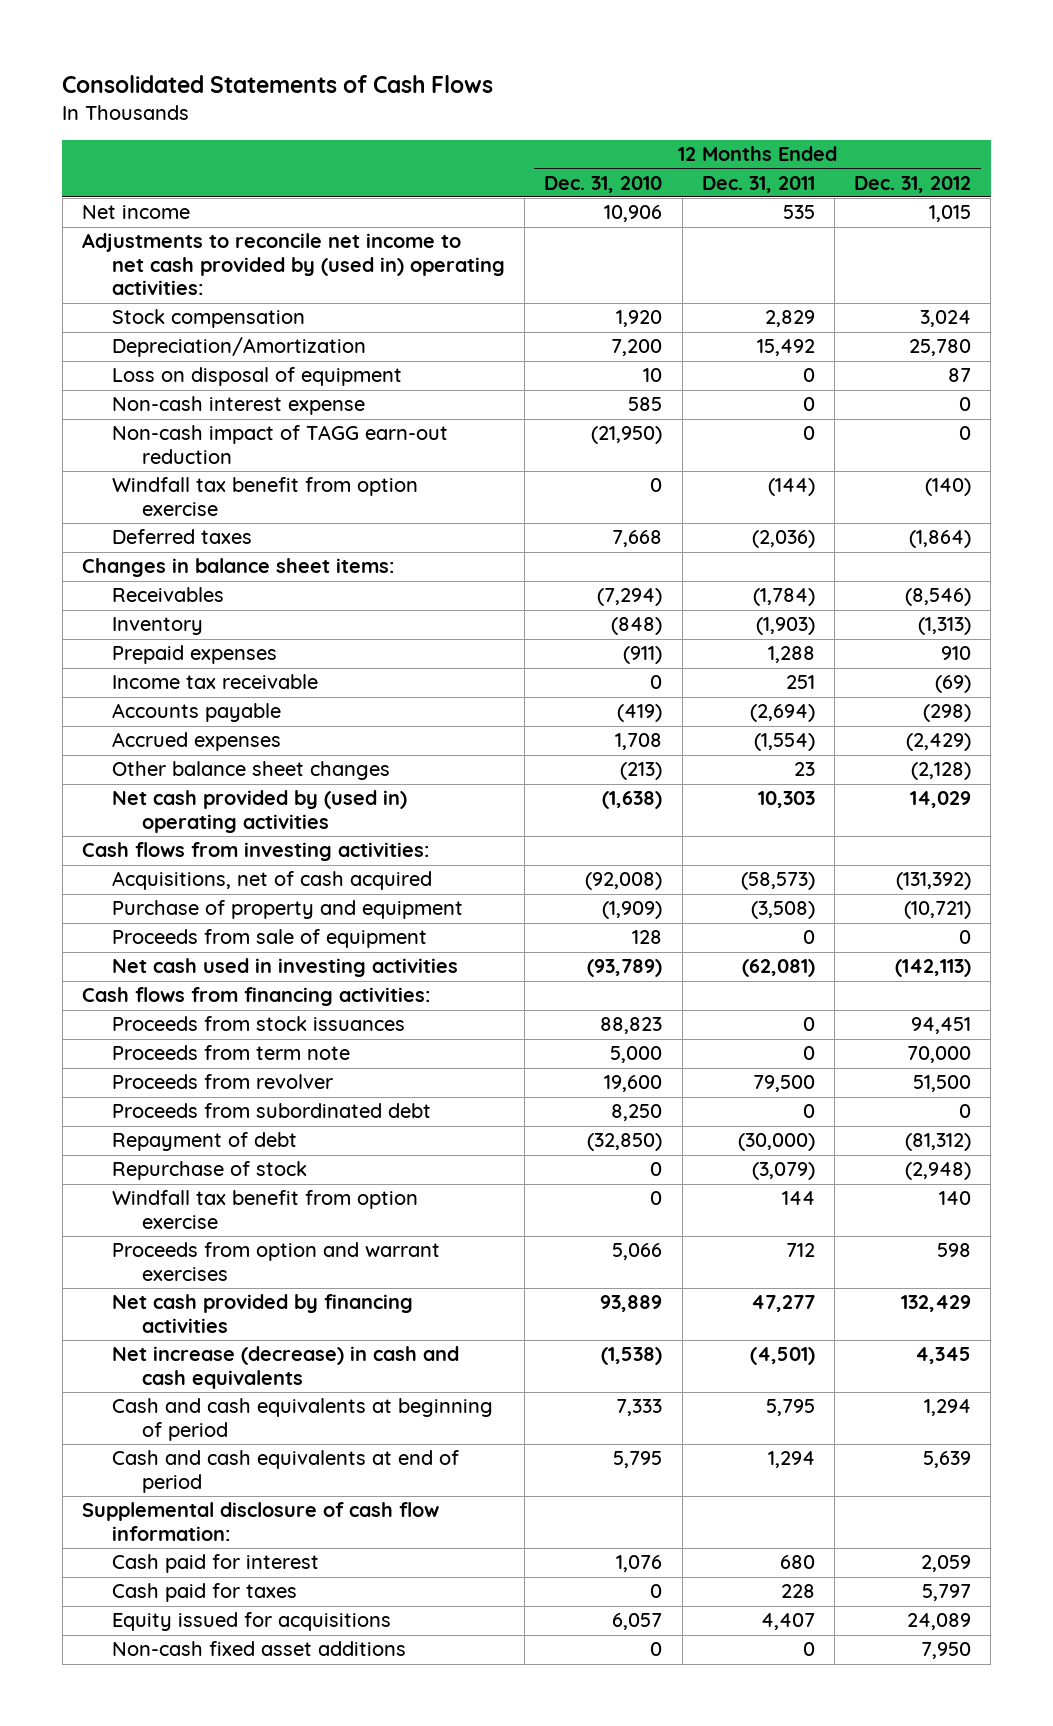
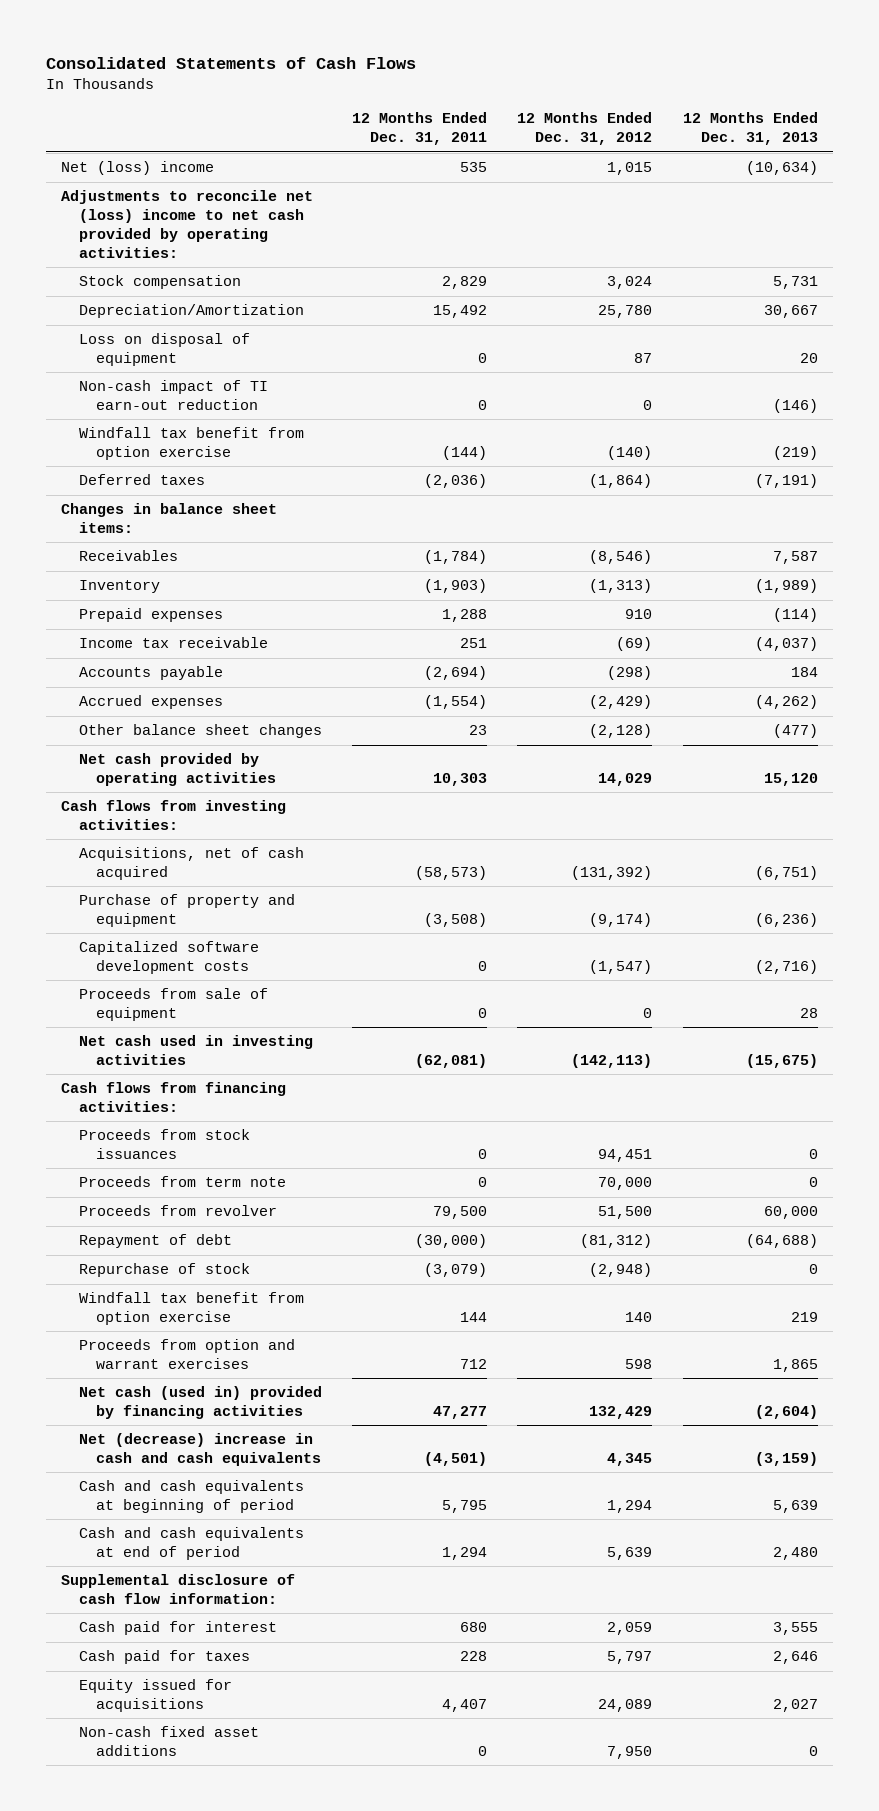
[544,175,663,193] Dec. 31, 2010 -> none
none -> [682,112,818,146] 12 Months Ended Dec. 31, 2013
[82,205,191,220] Net income -> [61,161,215,176] Net (loss) income
[82,233,505,296] Adjustments to reconcile net income to net cash provided by (used in) operating activities: -> [61,190,314,258] Adjustments to reconcile net (loss) income to net cash provided by operating activities:
[111,396,365,416] Non-cash interest expense -> none
[111,425,448,464] Non-cash impact of TAGG earn-out reduction -> [78,380,268,411] Non-cash impact of TI earn-out reduction
[111,790,407,833] Net cash provided by (used in) operating activities -> [78,753,277,787] Net cash provided by operating activities
[904,901,972,920] (10,721) -> [589,913,653,928] (9,174)
none -> [78,941,259,975] Capitalized software development costs
[111,1103,431,1119] Proceeds from subordinated debt -> none
[111,1294,413,1333] Net cash provided by financing activities -> [78,1386,322,1420] Net cash (used in) provided by financing activities
[111,1346,459,1389] Net increase (decrease) in cash and cash equivalents -> [78,1433,322,1467] Net (decrease) increase in cash and cash equivalents

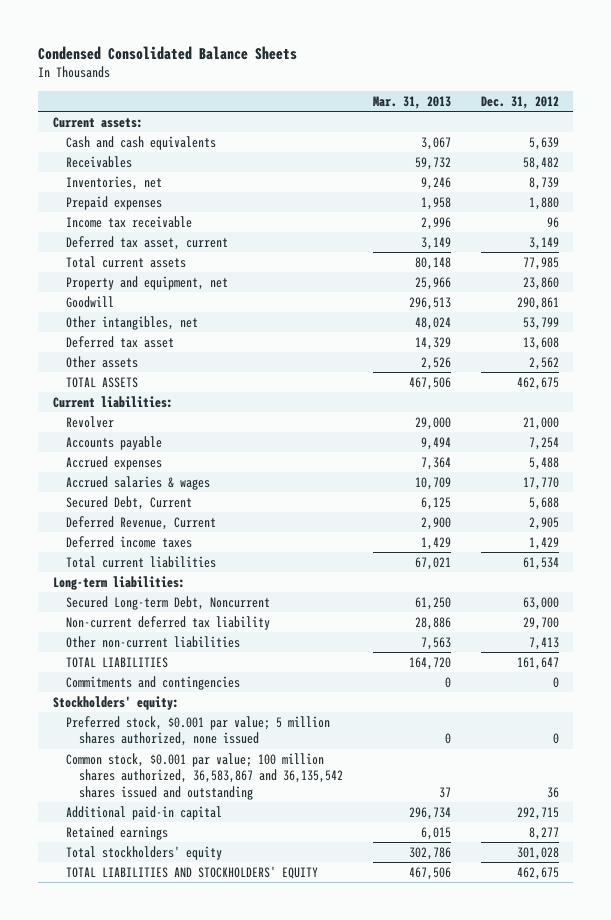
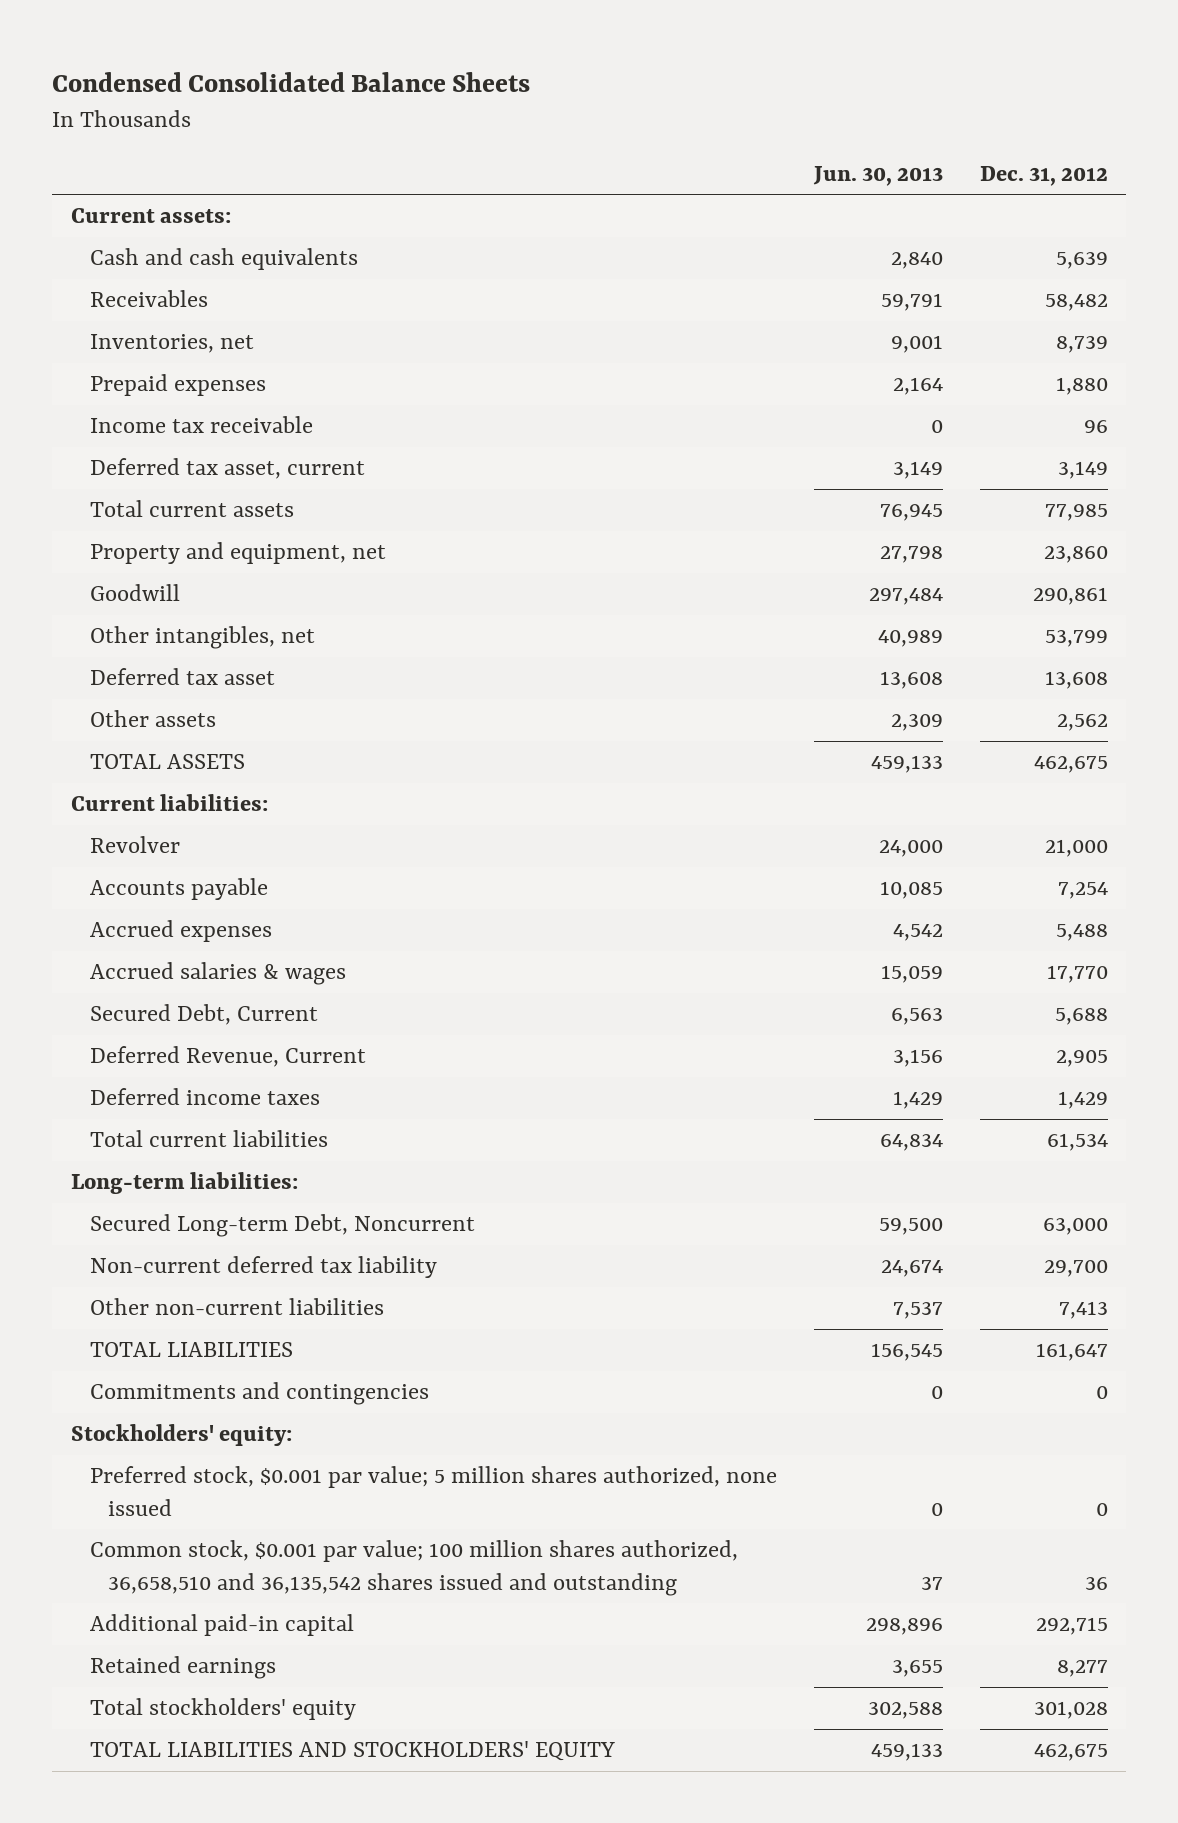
[372,95,451,109] Mar. 31, 2013 -> none
none -> [812,165,943,186] Jun. 30, 2013
[65,752,344,800] Common stock, $0.001 par value; 100 million shares authorized, 36,583,867 and 36,135,542 shares issued and outstanding -> [89,1540,738,1596] Common stock, $0.001 par value; 100 million shares authorized, 36,658,510 and 36,135,542 shares issued and outstanding

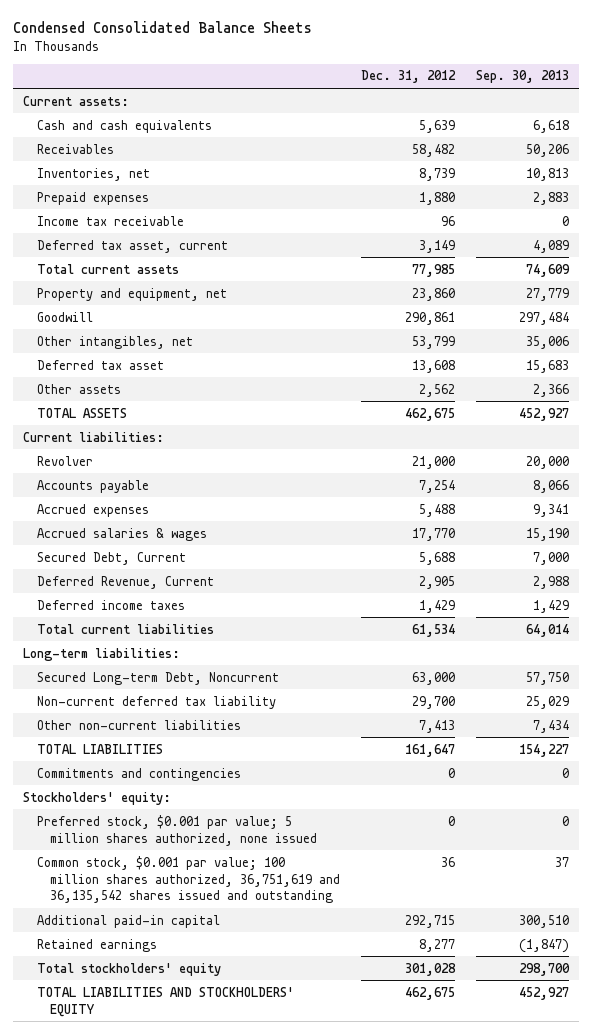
[812,165,943,186] Jun. 30, 2013 -> none
none -> [475,70,569,84] Sep. 30, 2013
[89,1540,738,1596] Common stock, $0.001 par value; 100 million shares authorized, 36,658,510 and 36,135,542 shares issued and outstanding -> [36,855,340,904] Common stock, $0.001 par value; 100 million shares authorized, 36,751,619 and 36,135,542 shares issued and outstanding

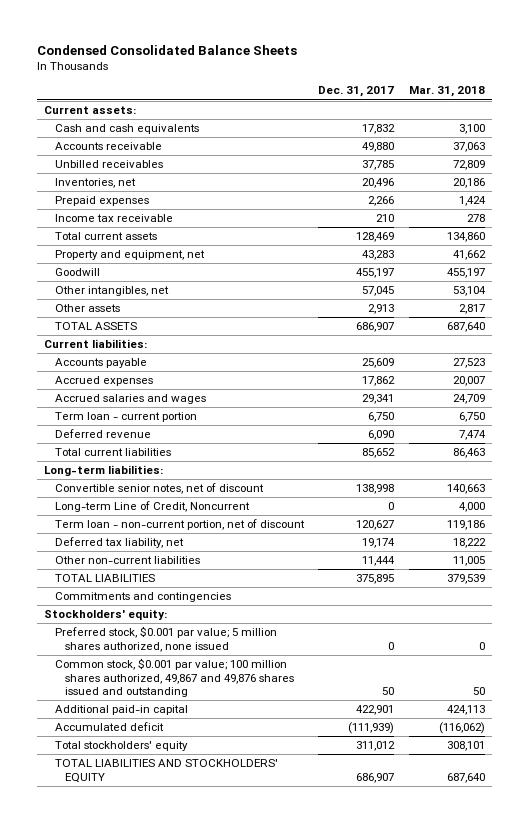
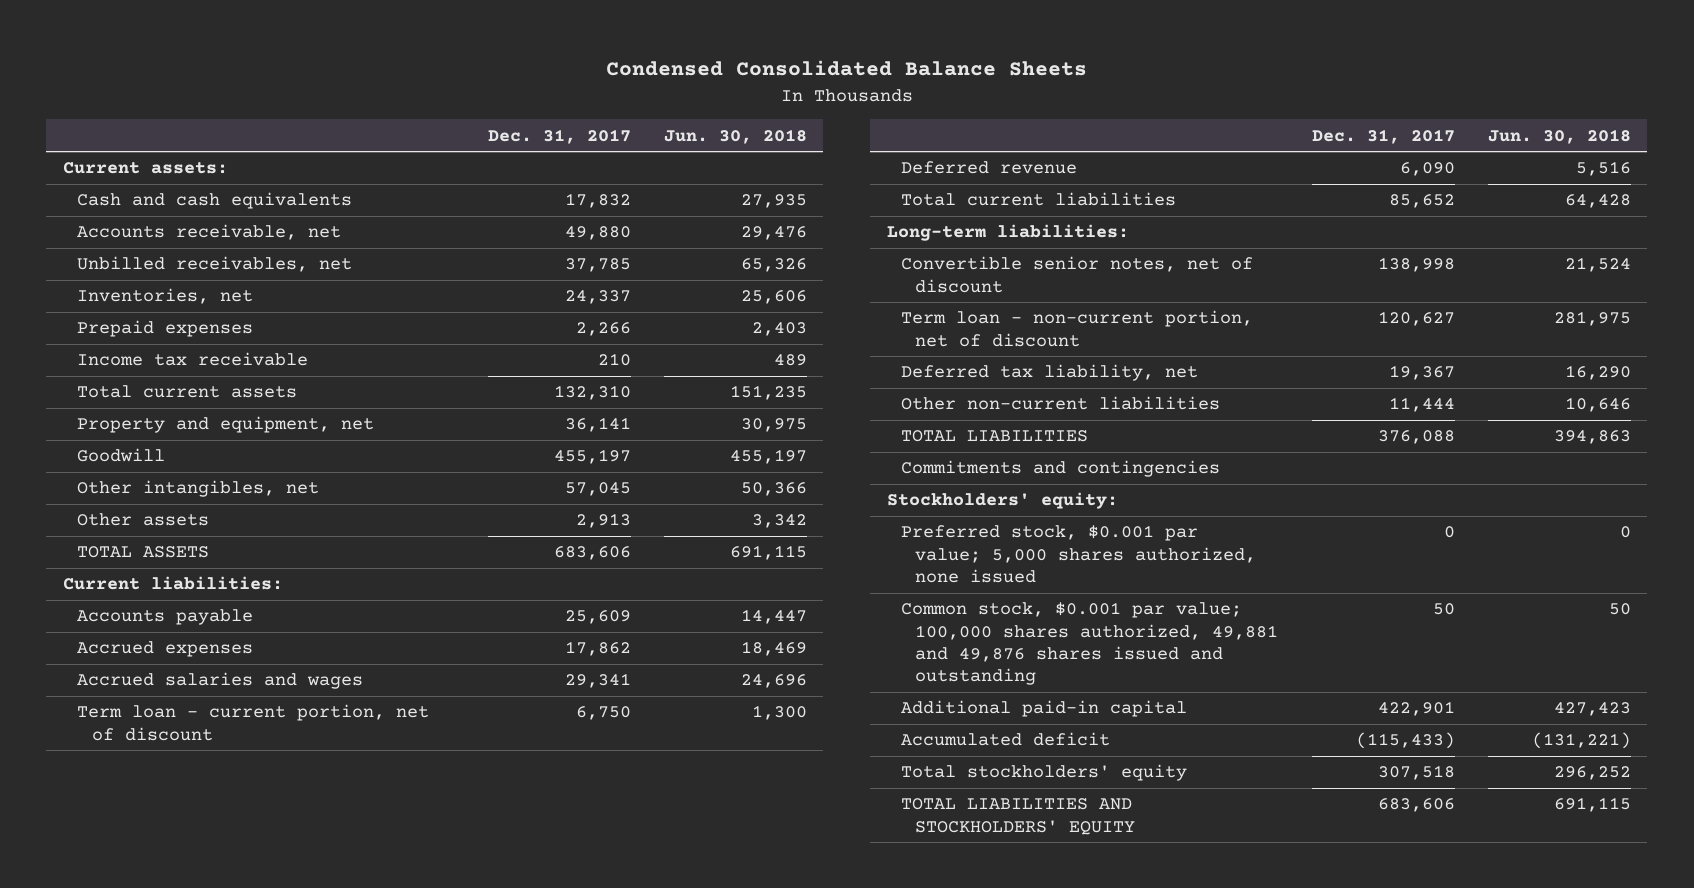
[408,86,485,98] Mar. 31, 2018 -> none
none -> [663,128,807,144] Jun. 30, 2018
[54,142,162,151] Accounts receivable -> [77,224,342,241] Accounts receivable, net
[54,160,163,169] Unbilled receivables -> [77,256,353,273] Unbilled receivables, net
[362,178,395,189] 20,496 -> [564,290,631,305] 24,337
[356,232,395,243] 128,469 -> [553,385,631,401] 132,310
[362,250,395,261] 43,283 -> [564,417,631,433] 36,141
[356,322,395,333] 686,907 -> [553,546,631,561] 683,606
[54,412,197,423] Term loan - current portion -> [77,704,430,741] Term loan - current portion, net of discount
[54,501,250,513] Long-term Line of Credit, Noncurrent -> none
[362,538,396,549] 19,174 -> [1388,365,1455,381] 19,367
[356,574,395,585] 375,895 -> [1377,430,1455,445] 376,088
[54,626,277,652] Preferred stock, $0.001 par value; 5 million shares authorized, none issued -> [901,525,1257,584] Preferred stock, $0.001 par value; 5,000 shares authorized, none issued
[54,658,295,697] Common stock, $0.001 par value; 100 million shares authorized, 49,867 and 49,876 shares issued and outstanding -> [901,602,1279,686] Common stock, $0.001 par value; 100,000 shares authorized, 49,881 and 49,876 shares issued and outstanding
[348,722,395,735] (111,939) -> [1355,732,1455,750] (115,433)
[356,741,396,752] 311,012 -> [1377,765,1455,781] 307,518
[356,772,395,783] 686,907 -> [1377,798,1455,813] 683,606

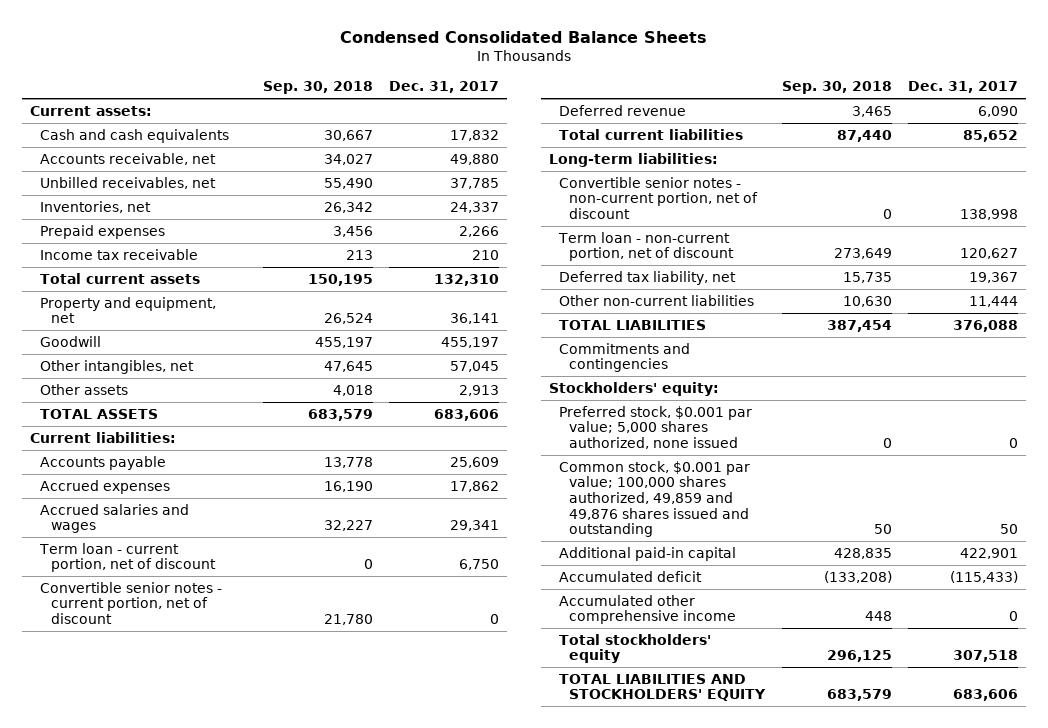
[663,128,807,144] Jun. 30, 2018 -> none
none -> [262,81,373,95] Sep. 30, 2018
none -> [40,581,223,624] Convertible senior notes - current portion, net of discount
[901,256,1254,293] Convertible senior notes, net of discount -> [559,176,759,219] Convertible senior notes - non-current portion, net of discount
[901,602,1279,686] Common stock, $0.001 par value; 100,000 shares authorized, 49,881 and 49,876 shares issued and outstanding -> [559,460,751,538] Common stock, $0.001 par value; 100,000 shares authorized, 49,859 and 49,876 shares issued and outstanding
none -> [559,594,737,625] Accumulated other comprehensive income

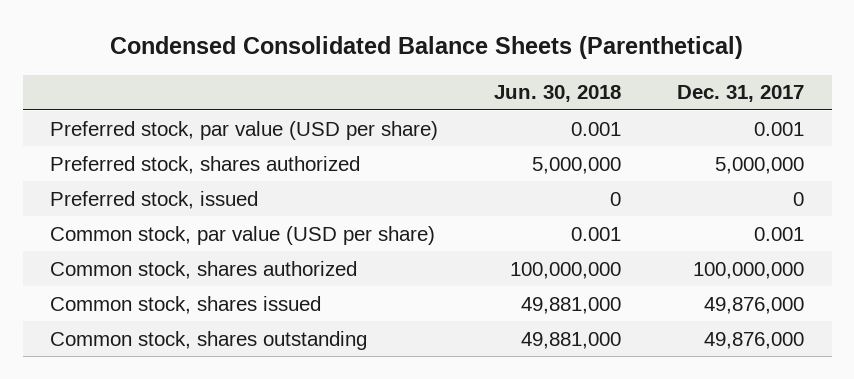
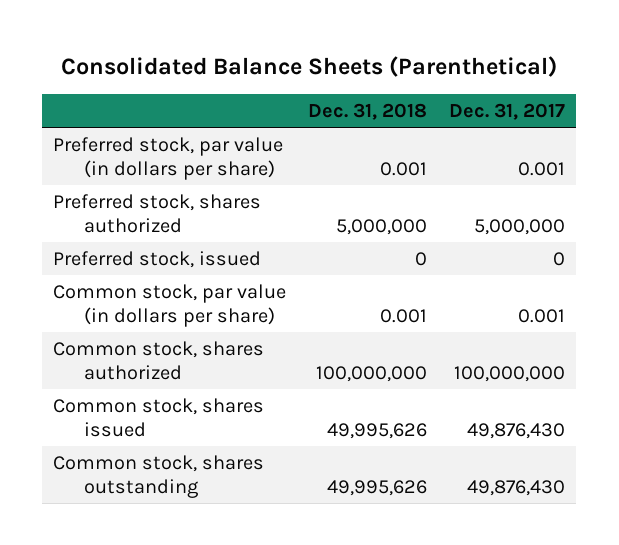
[110,36,744,60] Condensed Consolidated Balance Sheets (Parenthetical) -> [61,55,558,77] Consolidated Balance Sheets (Parenthetical)
[494,85,622,103] Jun. 30, 2018 -> none
none -> [308,103,428,121] Dec. 31, 2018
[50,120,439,140] Preferred stock, par value (USD per share) -> [53,136,284,180] Preferred stock, par value (in dollars per share)
[50,225,436,245] Common stock, par value (USD per share) -> [53,283,287,327] Common stock, par value (in dollars per share)
[703,296,804,314] 49,876,000 -> [467,422,566,439] 49,876,430
[703,331,804,349] 49,876,000 -> [467,479,566,496] 49,876,430

